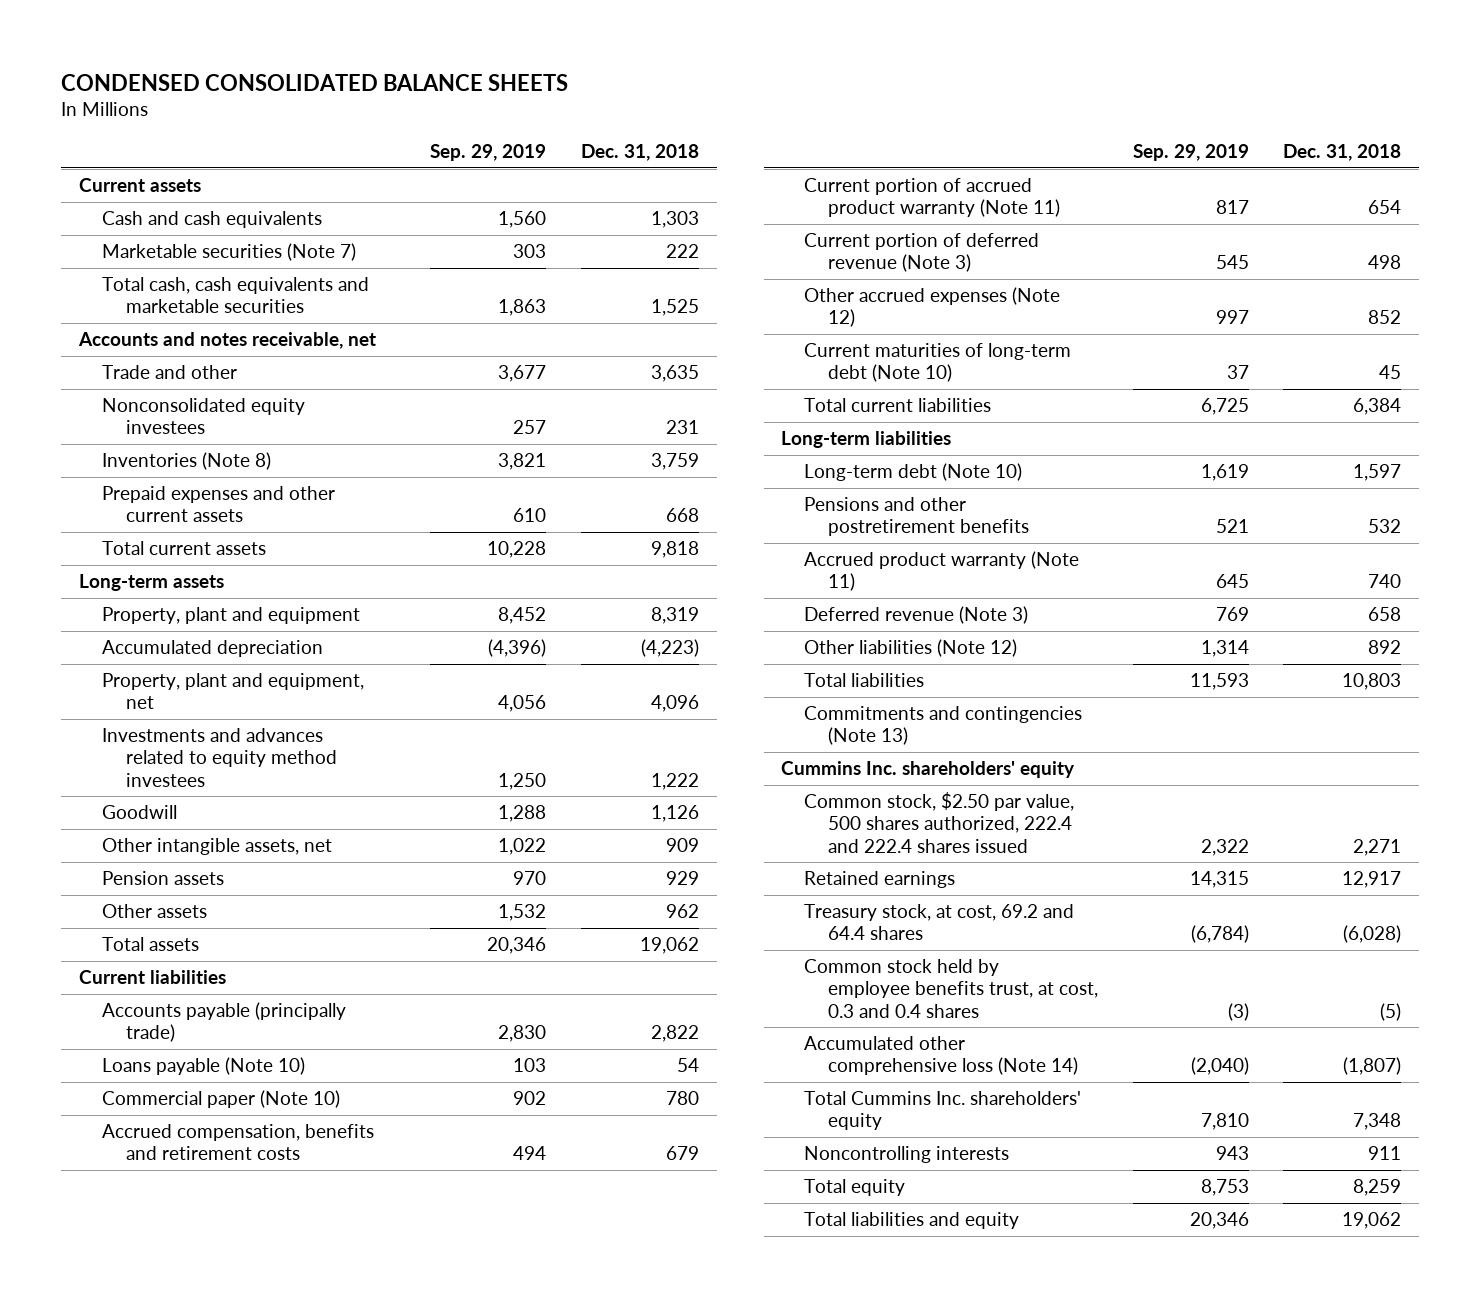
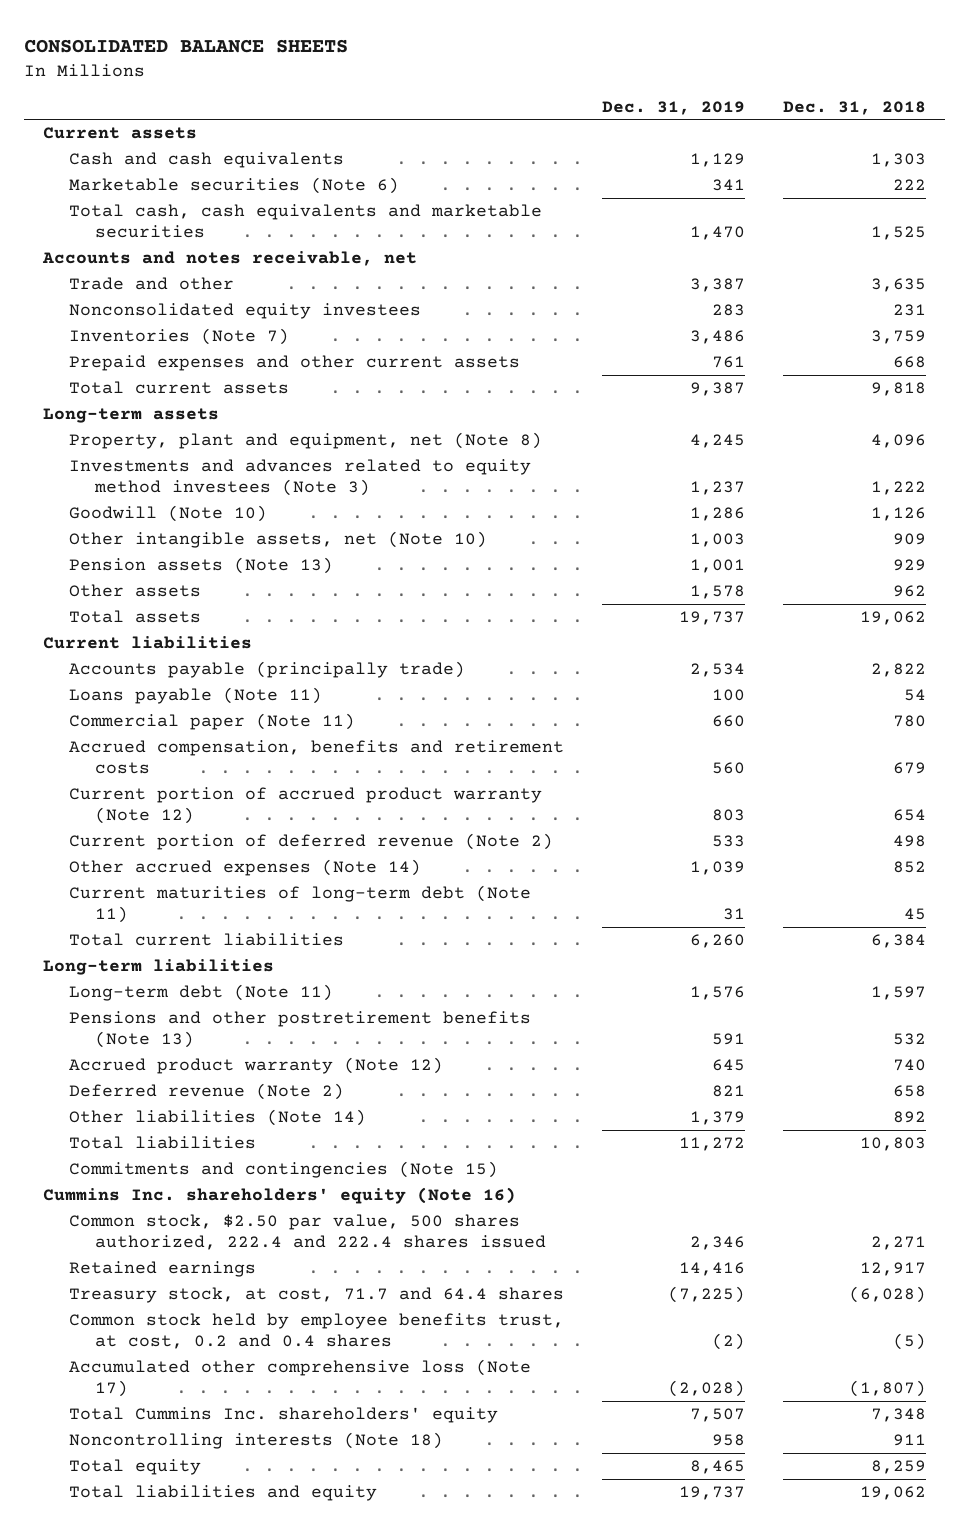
[61,73,569,91] CONDENSED CONSOLIDATED BALANCE SHEETS -> [24,39,349,54] CONSOLIDATED BALANCE SHEETS
[430,143,547,161] Sep. 29, 2019 -> none
none -> [602,100,746,115] Dec. 31, 2019
[102,243,357,262] Marketable securities (Note 7) -> [69,177,400,195] Marketable securities (Note 6)
[102,452,272,471] Inventories (Note 8) -> [69,328,290,346] Inventories (Note 7)
[102,607,361,625] Property, plant and equipment -> none
[102,640,324,658] Accumulated depreciation -> none
[102,673,365,710] Property, plant and equipment, net -> [69,432,543,450] Property, plant and equipment, net (Note 8)
[102,728,337,787] Investments and advances related to equity method investees -> [69,459,532,496] Investments and advances related to equity method investees (Note 3)
[102,805,178,820] Goodwill -> [69,505,268,523] Goodwill (Note 10)
[102,838,333,856] Other intangible assets, net -> [69,531,488,549] Other intangible assets, net (Note 10)
[102,871,225,886] Pension assets -> [69,557,334,575] Pension assets (Note 13)
[102,1057,306,1076] Loans payable (Note 10) -> [69,687,323,705] Loans payable (Note 11)
[102,1090,341,1109] Commercial paper (Note 10) -> [69,713,356,731] Commercial paper (Note 11)
[804,178,1060,218] Current portion of accrued product warranty (Note 11) -> [69,787,543,824] Current portion of accrued product warranty (Note 12)
[804,233,1040,273] Current portion of deferred revenue (Note 3) -> [69,833,554,851] Current portion of deferred revenue (Note 2)
[804,287,1061,328] Other accrued expenses (Note 12) -> [69,859,422,877] Other accrued expenses (Note 14)
[804,343,1072,383] Current maturities of long-term debt (Note 10) -> [69,885,532,923] Current maturities of long-term debt (Note 11)
[804,463,1023,482] Long-term debt (Note 10) -> [69,984,334,1002] Long-term debt (Note 11)
[804,497,1029,537] Pensions and other postretirement benefits -> [69,1011,532,1048] Pensions and other postretirement benefits (Note 13)
[804,551,1080,592] Accrued product warranty (Note 11) -> [69,1057,444,1075] Accrued product warranty (Note 12)
[804,606,1029,625] Deferred revenue (Note 3) -> [69,1083,345,1101] Deferred revenue (Note 2)
[804,639,1018,658] Other liabilities (Note 12) -> [69,1109,367,1127] Other liabilities (Note 14)
[804,706,1083,746] Commitments and contingencies (Note 13) -> [69,1161,499,1179] Commitments and contingencies (Note 15)
[781,761,1076,779] Cummins Inc. shareholders' equity -> [43,1187,517,1205] Cummins Inc. shareholders' equity (Note 16)
[804,904,1075,941] Treasury stock, at cost, 69.2 and 64.4 shares -> [69,1287,565,1304] Treasury stock, at cost, 71.7 and 64.4 shares
[804,959,1098,1018] Common stock held by employee benefits trust, at cost, 0.3 and 0.4 shares -> [69,1313,565,1349] Common stock held by employee benefits trust, at cost, 0.2 and 0.4 shares
[804,1036,1078,1076] Accumulated other comprehensive loss (Note 14) -> [69,1359,532,1397] Accumulated other comprehensive loss (Note 17)
[804,1146,1010,1164] Noncontrolling interests -> [69,1432,444,1450] Noncontrolling interests (Note 18)

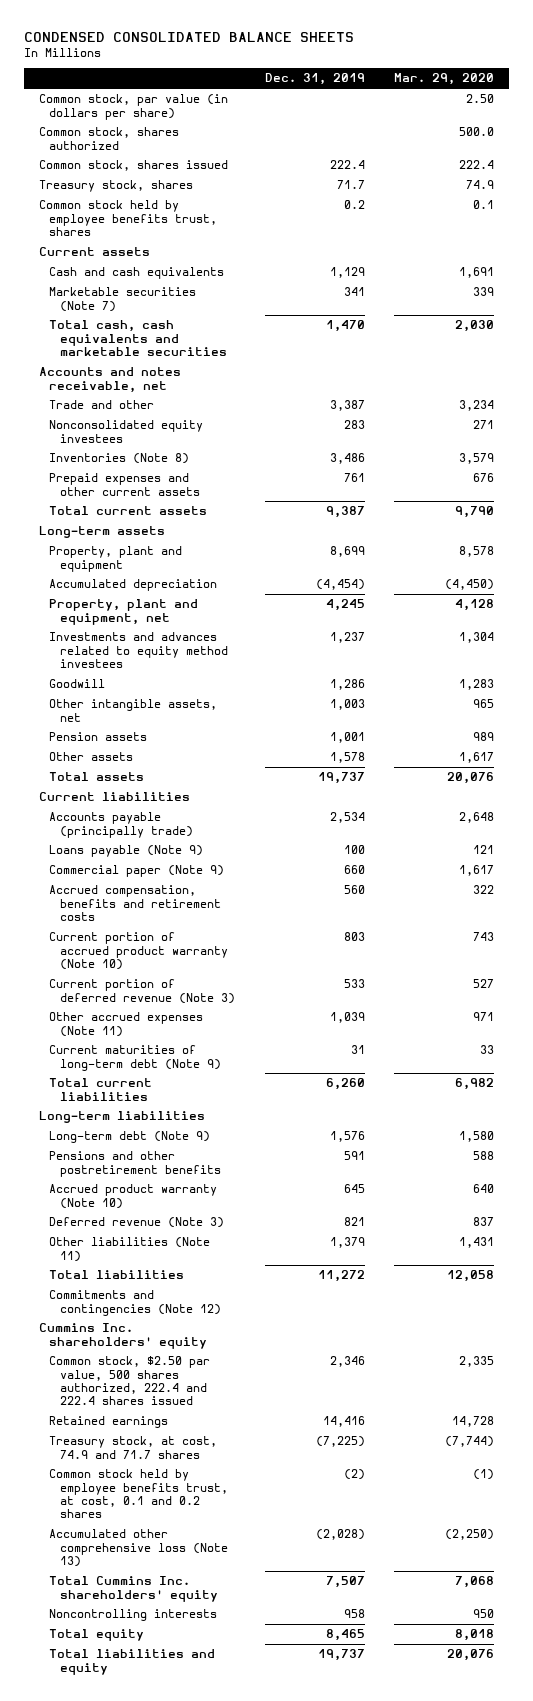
[24,39,349,54] CONSOLIDATED BALANCE SHEETS -> [24,31,355,42] CONDENSED CONSOLIDATED BALANCE SHEETS
[783,100,927,115] Dec. 31, 2018 -> none
none -> [394,73,495,86] Mar. 29, 2020
none -> [39,94,229,120] Common stock, par value (in dollars per share)
none -> [39,127,180,150] Common stock, shares authorized
none -> [39,160,229,172] Common stock, shares issued
none -> [39,180,194,193] Treasury stock, shares
none -> [39,200,218,236] Common stock held by employee benefits trust, shares
[69,177,400,195] Marketable securities (Note 6) -> [49,287,197,312] Marketable securities (Note 7)
[69,328,290,346] Inventories (Note 7) -> [49,453,190,465] Inventories (Note 8)
none -> [49,546,183,572] Property, plant and equipment
none -> [49,579,218,592] Accumulated depreciation
[69,432,543,450] Property, plant and equipment, net (Note 8) -> [49,599,199,625] Property, plant and equipment, net
[69,459,532,496] Investments and advances related to equity method investees (Note 3) -> [49,632,228,668] Investments and advances related to equity method investees
[69,505,268,523] Goodwill (Note 10) -> [49,679,106,689] Goodwill
[69,531,488,549] Other intangible assets, net (Note 10) -> [49,699,218,722] Other intangible assets, net
[69,557,334,575] Pension assets (Note 13) -> [49,732,148,742] Pension assets
[69,687,323,705] Loans payable (Note 11) -> [49,845,204,858] Loans payable (Note 9)
[69,713,356,731] Commercial paper (Note 11) -> [49,865,225,878] Commercial paper (Note 9)
[69,787,543,824] Current portion of accrued product warranty (Note 12) -> [49,932,228,970] Current portion of accrued product warranty (Note 10)
[69,833,554,851] Current portion of deferred revenue (Note 2) -> [49,979,235,1004] Current portion of deferred revenue (Note 3)
[69,859,422,877] Other accrued expenses (Note 14) -> [49,1012,204,1037] Other accrued expenses (Note 11)
[69,885,532,923] Current maturities of long-term debt (Note 11) -> [49,1045,221,1071] Current maturities of long-term debt (Note 9)
[69,984,334,1002] Long-term debt (Note 11) -> [49,1131,211,1144] Long-term debt (Note 9)
[69,1011,532,1048] Pensions and other postretirement benefits (Note 13) -> [49,1151,221,1177] Pensions and other postretirement benefits
[69,1057,444,1075] Accrued product warranty (Note 12) -> [49,1184,218,1209] Accrued product warranty (Note 10)
[69,1083,345,1101] Deferred revenue (Note 2) -> [49,1217,225,1229] Deferred revenue (Note 3)
[69,1109,367,1127] Other liabilities (Note 14) -> [49,1237,211,1262] Other liabilities (Note 11)
[69,1161,499,1179] Commitments and contingencies (Note 15) -> [49,1290,221,1316] Commitments and contingencies (Note 12)
[43,1187,517,1205] Cummins Inc. shareholders' equity (Note 16) -> [39,1323,208,1349] Cummins Inc. shareholders' equity
[69,1287,565,1304] Treasury stock, at cost, 71.7 and 64.4 shares -> [49,1436,218,1459] Treasury stock, at cost, 74.9 and 71.7 shares
[69,1313,565,1349] Common stock held by employee benefits trust, at cost, 0.2 and 0.4 shares -> [49,1469,228,1519] Common stock held by employee benefits trust, at cost, 0.1 and 0.2 shares
[69,1359,532,1397] Accumulated other comprehensive loss (Note 17) -> [49,1529,228,1567] Accumulated other comprehensive loss (Note 13)
[69,1432,444,1450] Noncontrolling interests (Note 18) -> [49,1609,218,1622] Noncontrolling interests

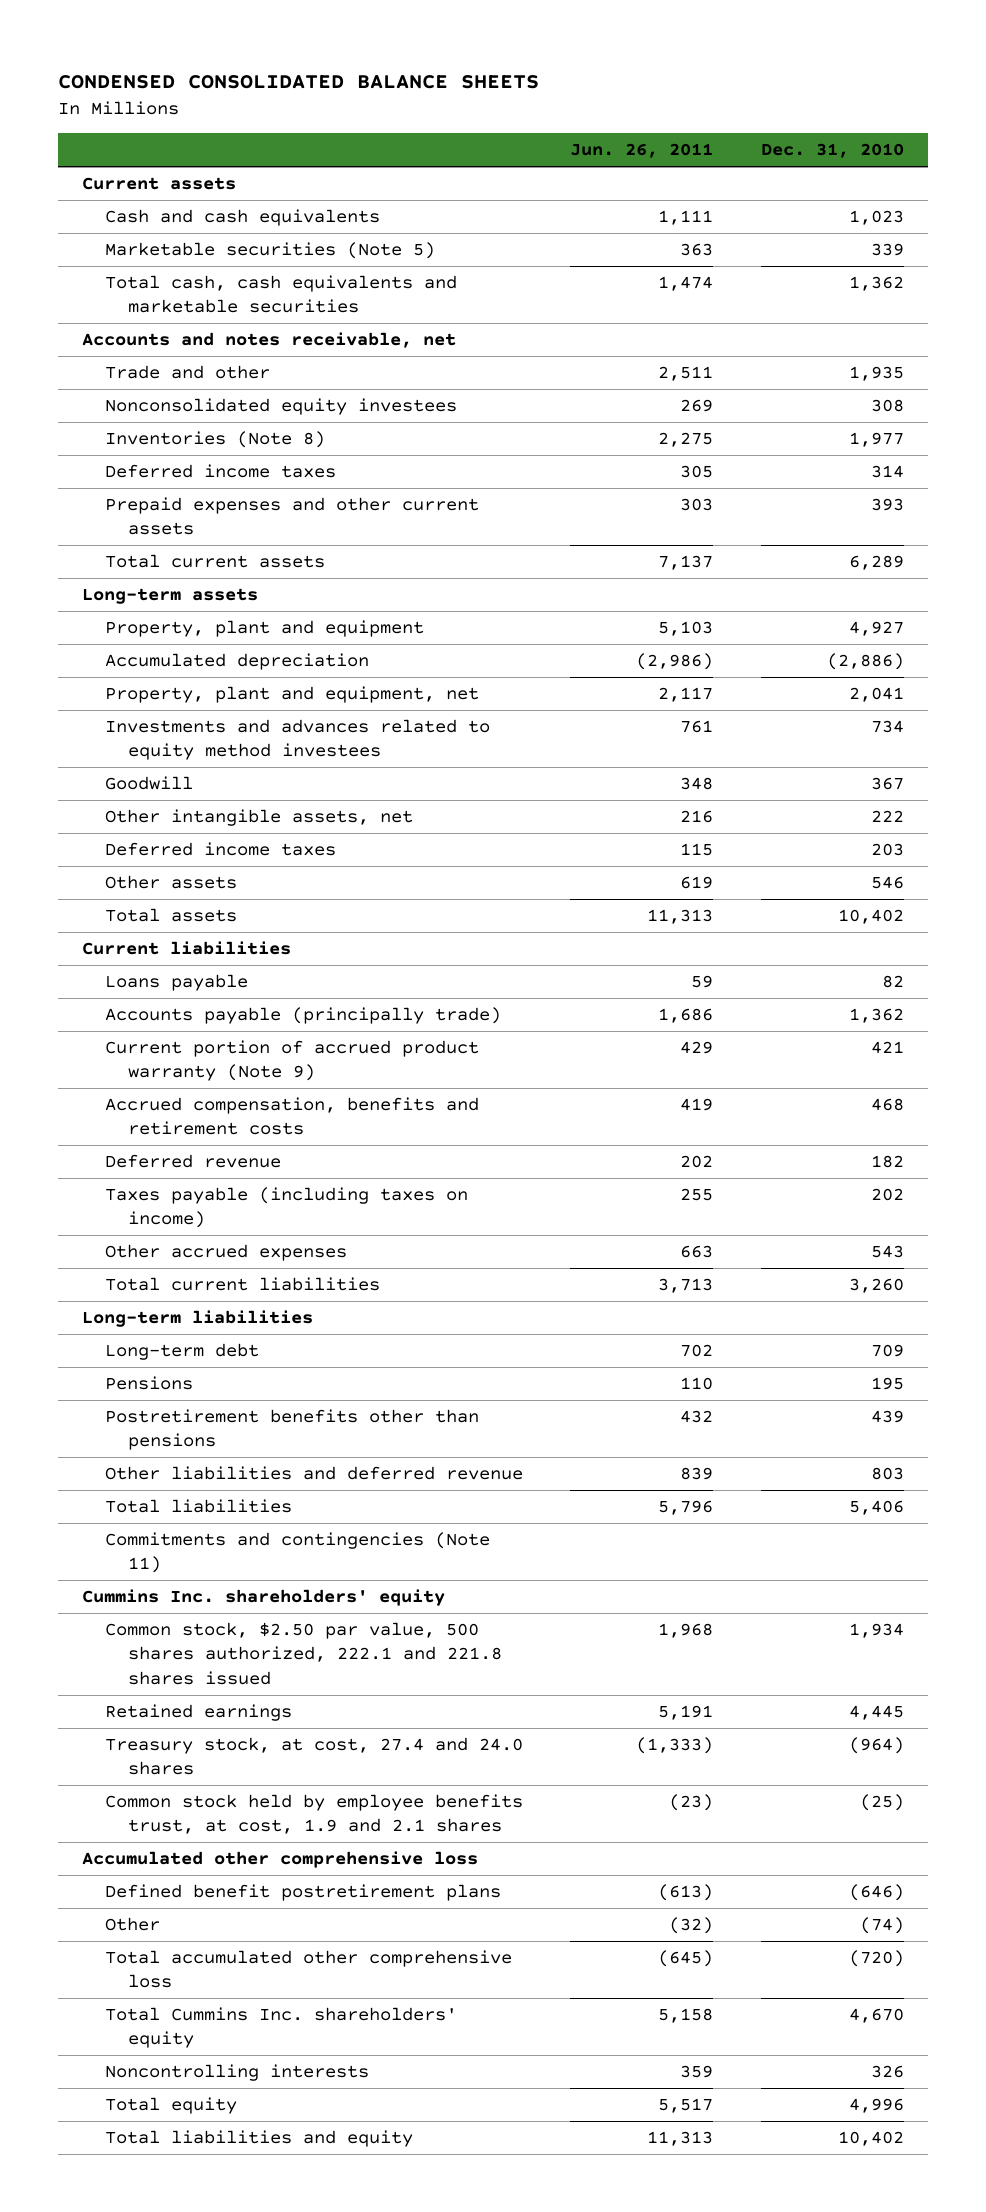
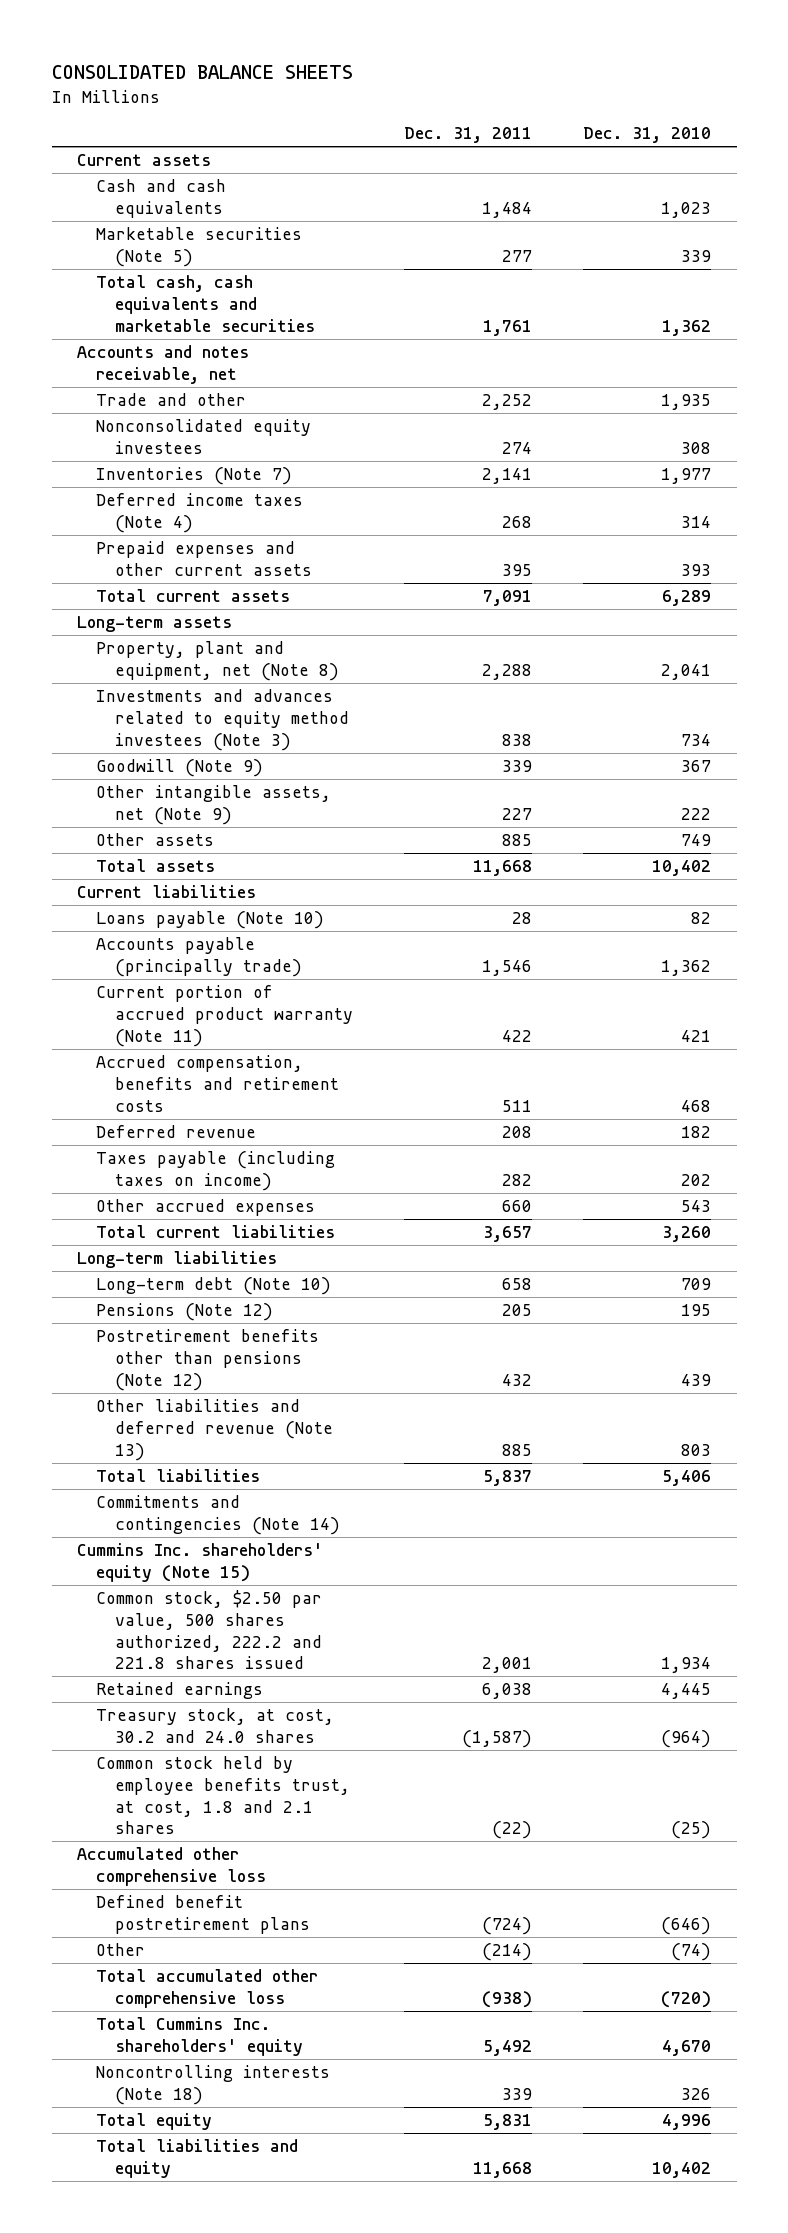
[58,74,540,89] CONDENSED CONSOLIDATED BALANCE SHEETS -> [51,65,353,80] CONSOLIDATED BALANCE SHEETS
[570,143,714,159] Jun. 26, 2011 -> none
none -> [404,127,533,144] Dec. 31, 2011
[104,431,325,449] Inventories (Note 8) -> [96,467,293,486] Inventories (Note 7)
[104,464,336,479] Deferred income taxes -> [96,493,304,533] Deferred income taxes (Note 4)
[104,620,424,638] Property, plant and equipment -> none
[104,653,369,671] Accumulated depreciation -> none
[104,842,336,857] Deferred income taxes -> none
[104,686,479,704] Property, plant and equipment, net -> [96,641,340,681] Property, plant and equipment, net (Note 8)
[104,719,490,761] Investments and advances related to equity method investees -> [96,689,350,751] Investments and advances related to equity method investees (Note 3)
[104,776,193,791] Goodwill -> [96,759,264,778] Goodwill (Note 9)
[104,809,413,827] Other intangible assets, net -> [96,785,332,825] Other intangible assets, net (Note 9)
[871,876,905,890] 546 -> [681,834,712,847] 749
[104,974,248,992] Loans payable -> [96,911,325,930] Loans payable (Note 10)
[104,1040,479,1082] Current portion of accrued product warranty (Note 9) -> [96,985,354,1047] Current portion of accrued product warranty (Note 11)
[104,1343,259,1361] Long-term debt -> [96,1277,332,1296] Long-term debt (Note 10)
[104,1376,193,1391] Pensions -> [96,1303,274,1322] Pensions (Note 12)
[104,1409,479,1451] Postretirement benefits other than pensions -> [96,1329,320,1391] Postretirement benefits other than pensions (Note 12)
[104,1466,523,1481] Other liabilities and deferred revenue -> [96,1399,334,1461] Other liabilities and deferred revenue (Note 13)
[104,1532,490,1574] Commitments and contingencies (Note 11) -> [96,1495,341,1535] Commitments and contingencies (Note 14)
[81,1589,445,1607] Cummins Inc. shareholders' equity -> [77,1543,324,1582] Cummins Inc. shareholders' equity (Note 15)
[104,1622,503,1685] Common stock, $2.50 par value, 500 shares authorized, 222.1 and 221.8 shares issued -> [96,1590,323,1670] Common stock, $2.50 par value, 500 shares authorized, 222.2 and 221.8 shares issued
[104,1737,523,1776] Treasury stock, at cost, 27.4 and 24.0 shares -> [96,1708,335,1743] Treasury stock, at cost, 30.2 and 24.0 shares
[104,1794,523,1835] Common stock held by employee benefits trust, at cost, 1.9 and 2.1 shares -> [96,1756,351,1835] Common stock held by employee benefits trust, at cost, 1.8 and 2.1 shares
[104,2064,369,2082] Noncontrolling interests -> [96,2065,331,2105] Noncontrolling interests (Note 18)

